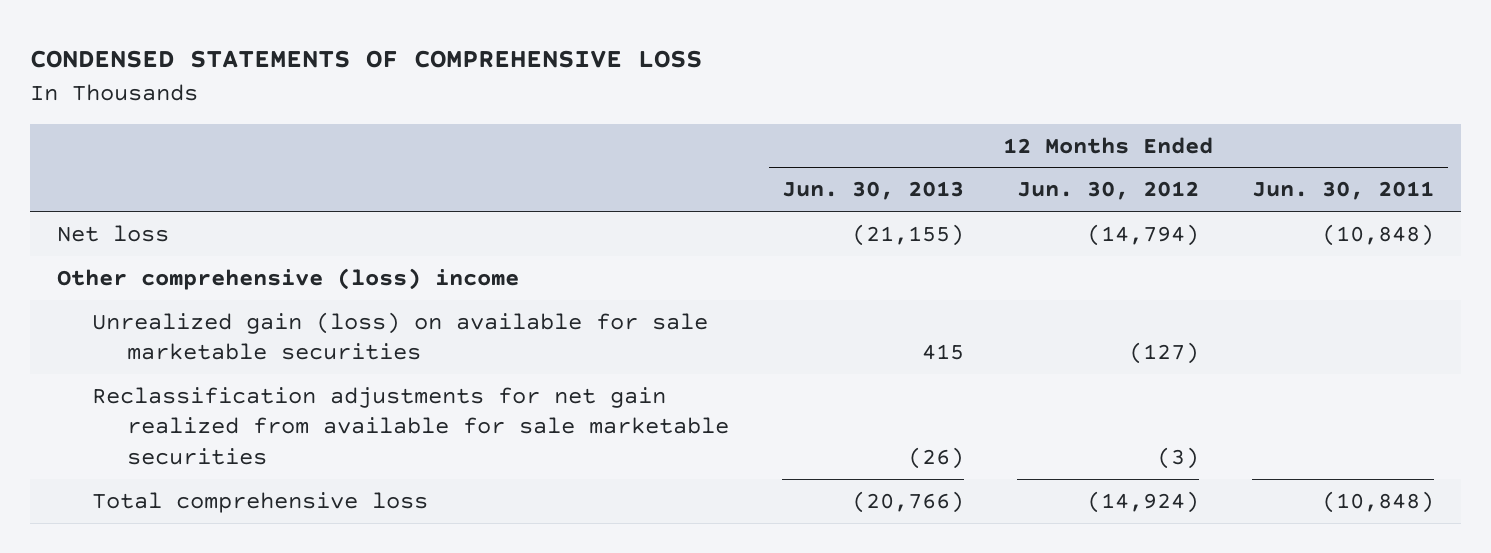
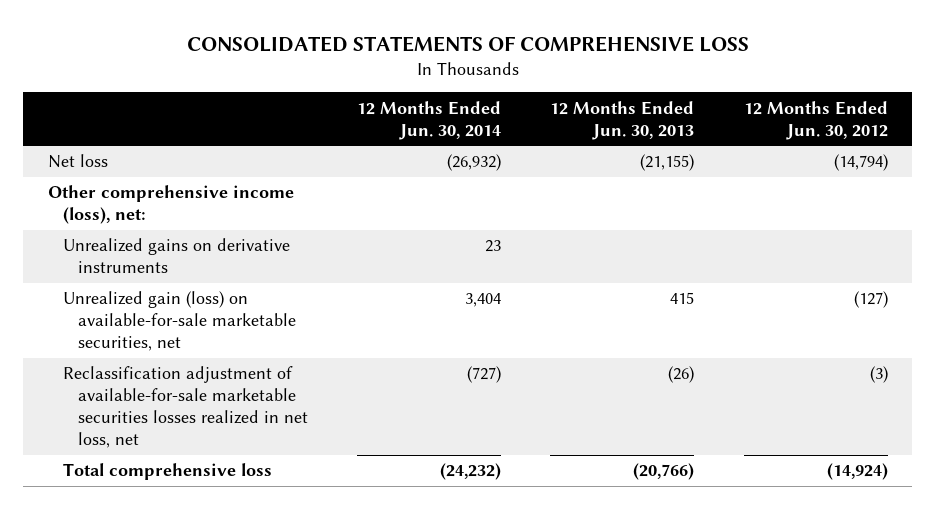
[30,50,703,69] CONDENSED STATEMENTS OF COMPREHENSIVE LOSS -> [186,35,749,52] CONSOLIDATED STATEMENTS OF COMPREHENSIVE LOSS
[1252,181,1435,201] Jun. 30, 2011 -> none
none -> [356,100,501,140] 12 Months Ended Jun. 30, 2014
[56,267,519,290] Other comprehensive (loss) income -> [47,185,294,225] Other comprehensive income (loss), net:
none -> [62,238,290,274] Unrealized gains on derivative instruments
[92,311,709,361] Unrealized gain (loss) on available for sale marketable securities -> [62,291,296,352] Unrealized gain (loss) on available-for-sale marketable securities, net
[92,386,730,466] Reclassification adjustments for net gain realized from available for sale marketable securities -> [62,366,308,448] Reclassification adjustment of available-for-sale marketable securities losses realized in net loss, net

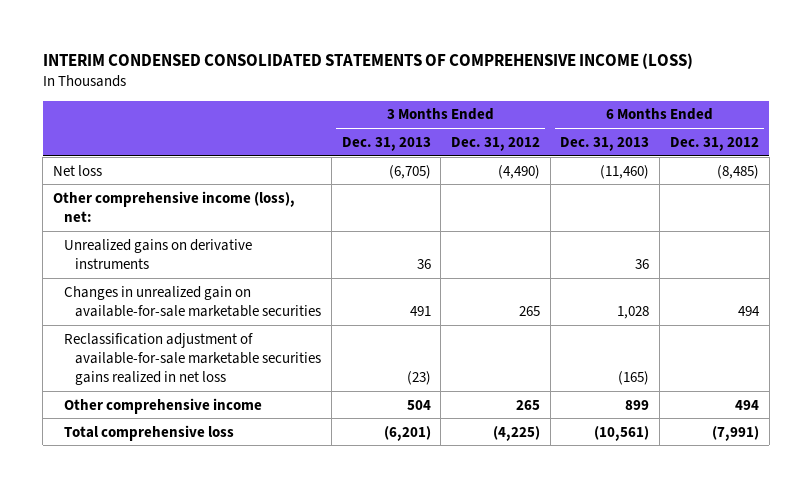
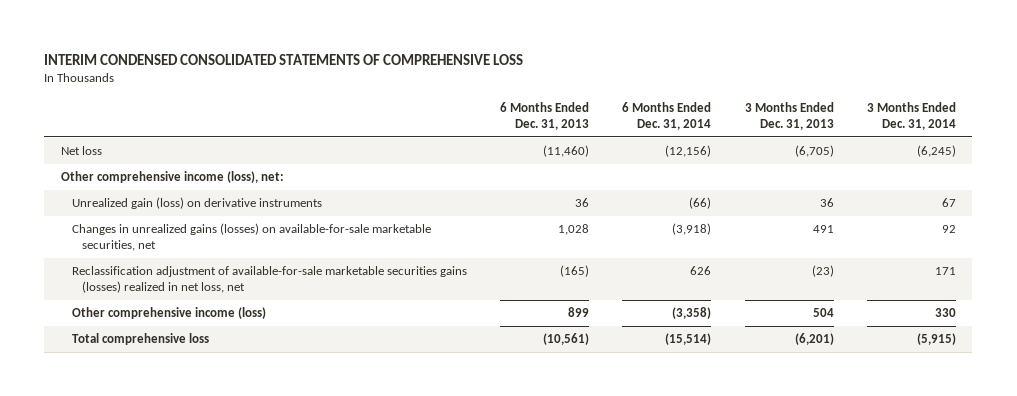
[42,52,693,69] INTERIM CONDENSED CONSOLIDATED STATEMENTS OF COMPREHENSIVE INCOME (LOSS) -> [44,53,524,65] INTERIM CONDENSED CONSOLIDATED STATEMENTS OF COMPREHENSIVE LOSS
[450,136,540,151] Dec. 31, 2012 -> none
[669,136,759,151] Dec. 31, 2012 -> none
none -> [622,101,712,131] 6 Months Ended Dec. 31, 2014
none -> [866,101,956,131] 3 Months Ended Dec. 31, 2014
[63,238,252,269] Unrealized gains on derivative instruments -> [71,196,322,209] Unrealized gain (loss) on derivative instruments
[63,285,322,317] Changes in unrealized gain on available-for-sale marketable securities -> [71,222,431,252] Changes in unrealized gains (losses) on available-for-sale marketable securities, net
[63,332,322,385] Reclassification adjustment of available-for-sale marketable securities gains realized in net loss -> [71,265,467,294] Reclassification adjustment of available-for-sale marketable securities gains (losses) realized in net loss, net
[63,397,262,414] Other comprehensive income -> [71,306,266,319] Other comprehensive income (loss)

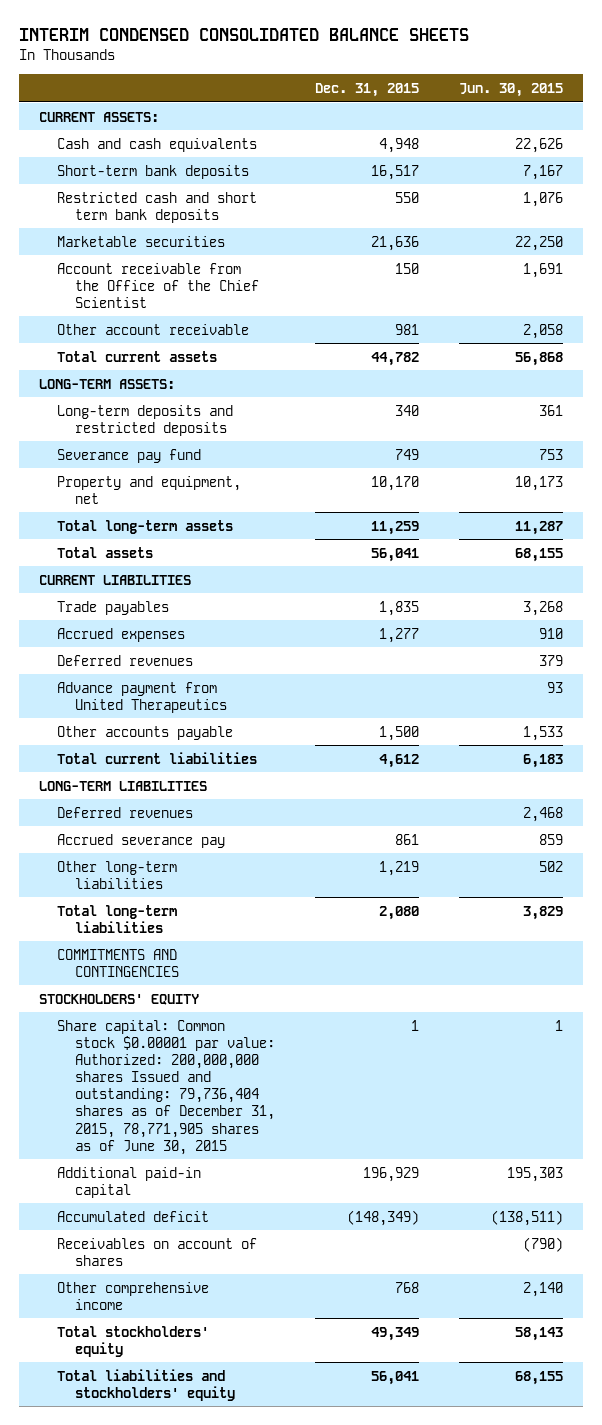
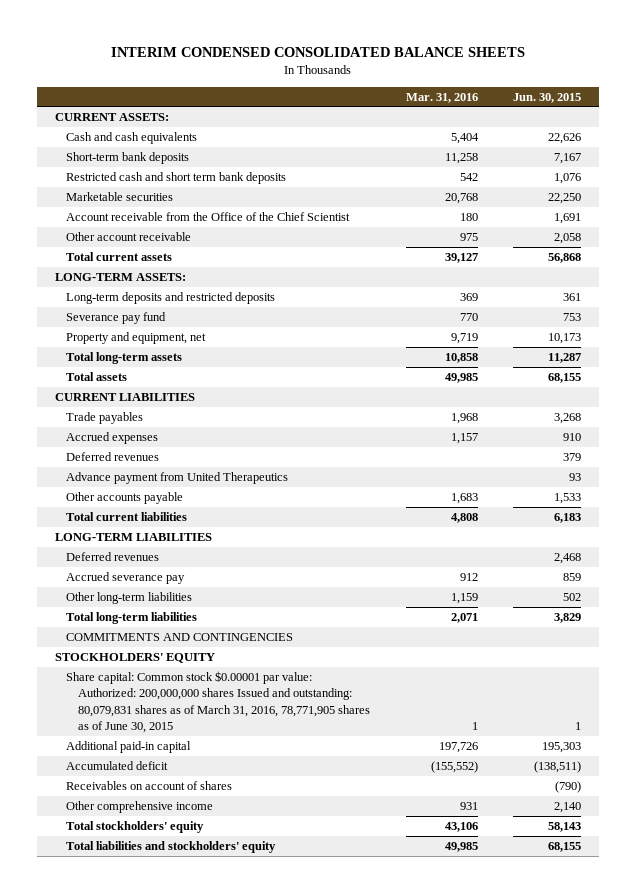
[314,82,419,97] Dec. 31, 2015 -> none
none -> [405,92,478,103] Mar. 31, 2016
[57,1019,276,1155] Share capital: Common stock $0.00001 par value: Authorized: 200,000,000 shares Issued and outstanding: 79,736,404 shares as of December 31, 2015, 78,771,905 shares as of June 30, 2015 -> [66,670,371,734] Share capital: Common stock $0.00001 par value: Authorized: 200,000,000 shares Issued and outstanding: 80,079,831 shares as of March 31, 2016, 78,771,905 shares as of June 30, 2015

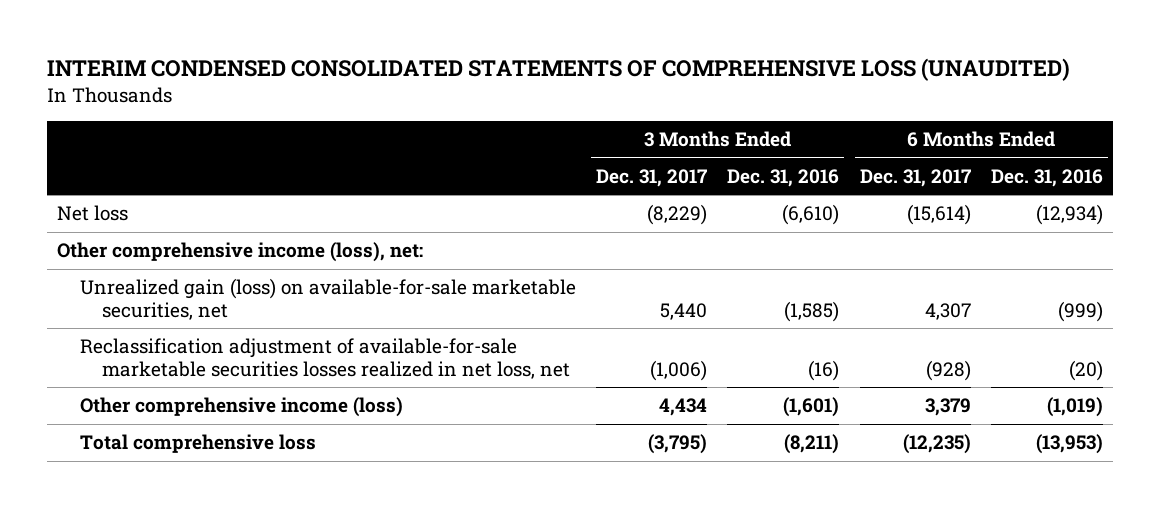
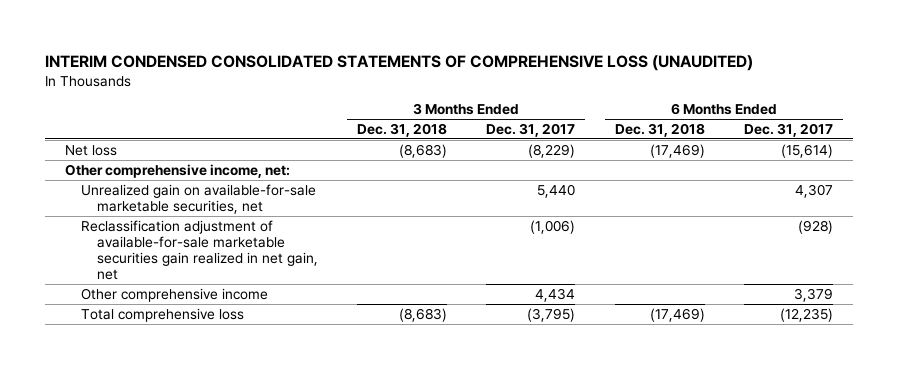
[727,168,840,187] Dec. 31, 2016 -> none
[991,168,1104,187] Dec. 31, 2016 -> none
none -> [356,123,447,138] Dec. 31, 2018
none -> [614,123,705,138] Dec. 31, 2018
[57,242,424,263] Other comprehensive income (loss), net: -> [64,163,290,178] Other comprehensive income, net:
[79,278,576,320] Unrealized gain (loss) on available-for-sale marketable securities, net -> [80,183,316,214] Unrealized gain on available-for-sale marketable securities, net
[79,338,571,379] Reclassification adjustment of available-for-sale marketable securities losses realized in net loss, net -> [80,219,318,281] Reclassification adjustment of available-for-sale marketable securities gain realized in net gain, net
[79,397,403,418] Other comprehensive income (loss) -> [80,287,268,302] Other comprehensive income

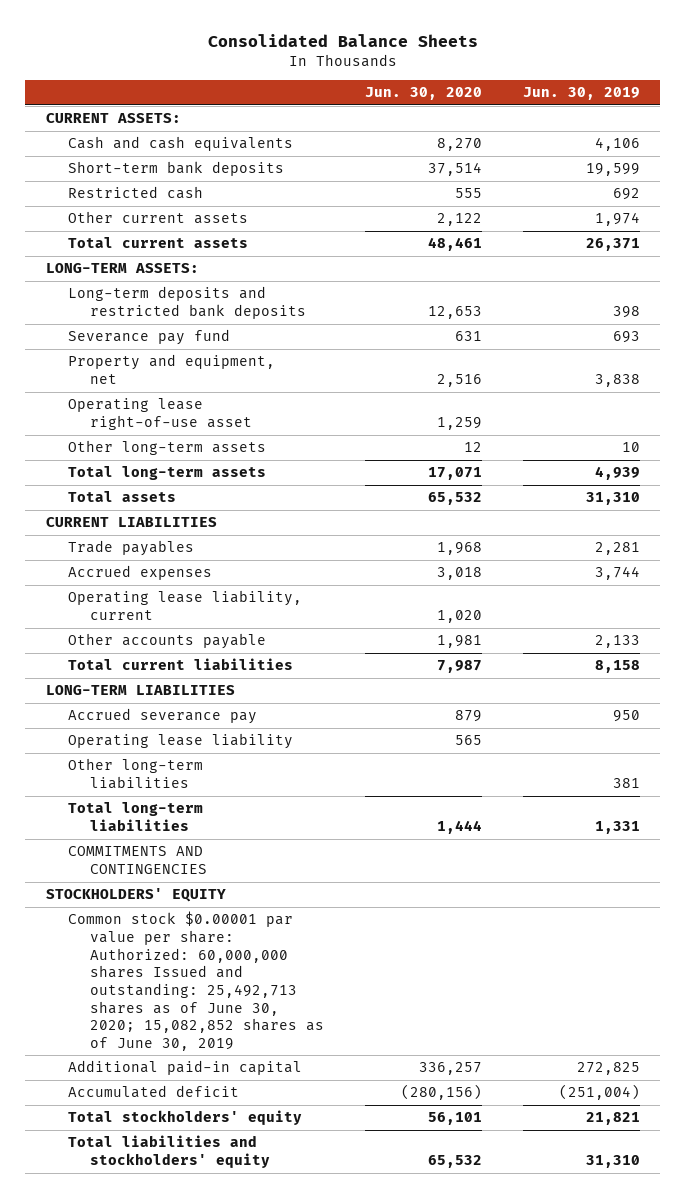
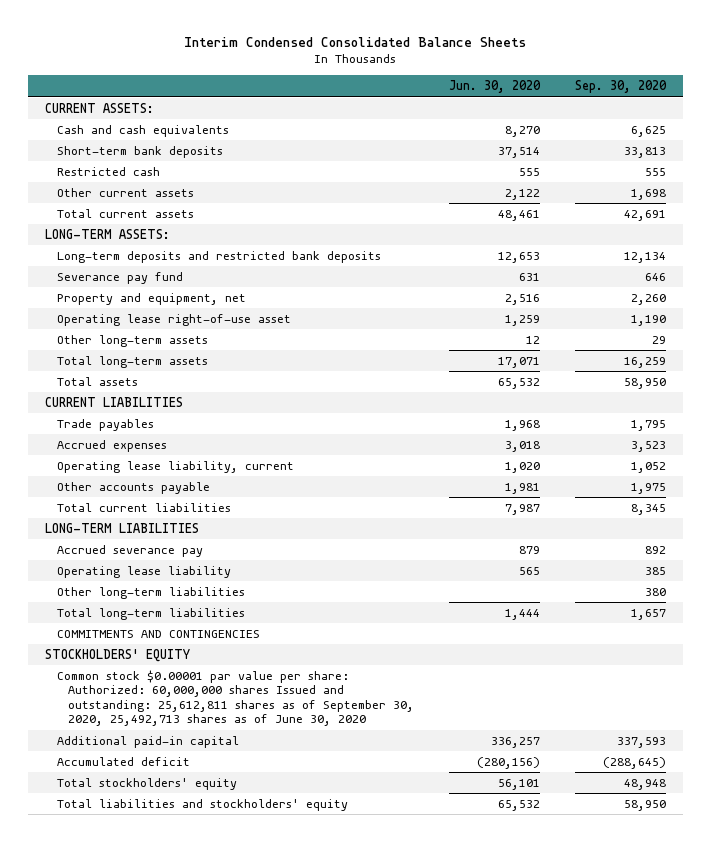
[207,33,478,47] Consolidated Balance Sheets -> [184,36,527,47] Interim Condensed Consolidated Balance Sheets
[522,87,640,101] Jun. 30, 2019 -> none
none -> [574,80,667,94] Sep. 30, 2020
[67,911,325,1051] Common stock $0.00001 par value per share: Authorized: 60,000,000 shares Issued and outstanding: 25,492,713 shares as of June 30, 2020; 15,082,852 shares as of June 30, 2019 -> [56,669,415,727] Common stock $0.00001 par value per share: Authorized: 60,000,000 shares Issued and outstanding: 25,612,811 shares as of September 30, 2020, 25,492,713 shares as of June 30, 2020

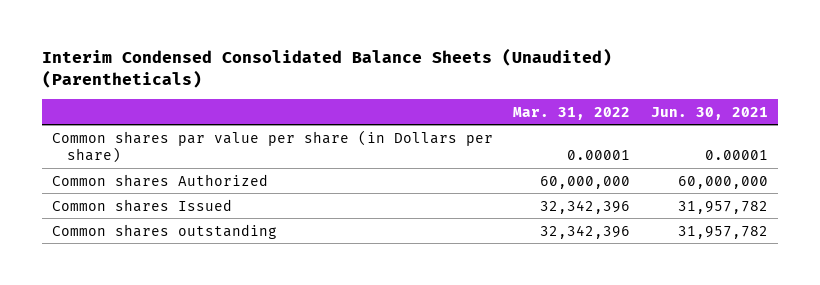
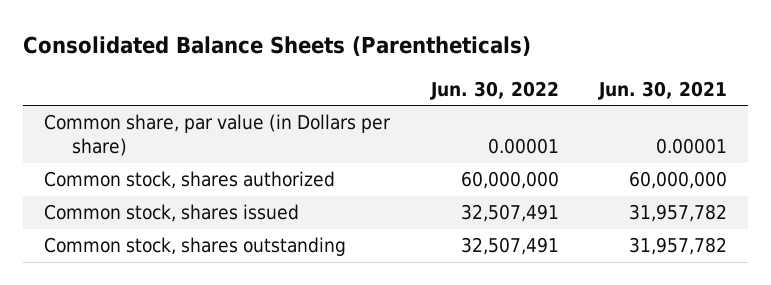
[41,48,612,89] Interim Condensed Consolidated Balance Sheets (Unaudited) (Parentheticals) -> [23,36,532,57] Consolidated Balance Sheets (Parentheticals)
[513,106,631,120] Mar. 31, 2022 -> none
none -> [429,80,559,100] Jun. 30, 2022
[51,129,493,163] Common shares par value per share (in Dollars per share) -> [43,114,391,157] Common share, par value (in Dollars per share)
[51,173,268,187] Common shares Authorized -> [43,171,335,190] Common stock, shares authorized
[51,198,232,212] Common shares Issued -> [43,204,299,223] Common stock, shares issued
[51,223,277,239] Common shares outstanding -> [43,237,346,257] Common stock, shares outstanding

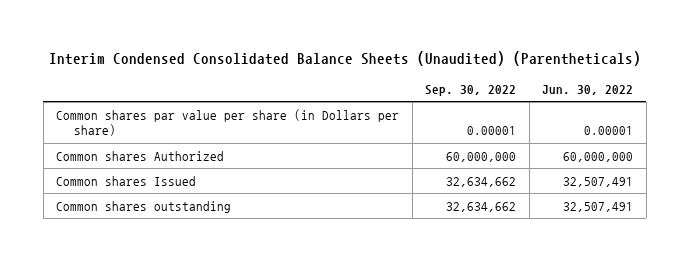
[23,36,532,57] Consolidated Balance Sheets (Parentheticals) -> [48,51,641,67] Interim Condensed Consolidated Balance Sheets (Unaudited) (Parentheticals)
[598,80,728,100] Jun. 30, 2021 -> none
none -> [425,84,517,96] Sep. 30, 2022
[43,114,391,157] Common share, par value (in Dollars per share) -> [56,108,400,137] Common shares par value per share (in Dollars per share)
[43,171,335,190] Common stock, shares authorized -> [56,150,225,161] Common shares Authorized
[43,204,299,223] Common stock, shares issued -> [56,175,197,186] Common shares Issued
[43,237,346,257] Common stock, shares outstanding -> [56,200,232,213] Common shares outstanding

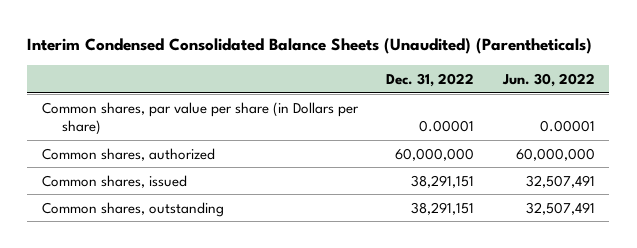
[425,84,517,96] Sep. 30, 2022 -> none
none -> [386,72,475,87] Dec. 31, 2022
[56,108,400,137] Common shares par value per share (in Dollars per share) -> [41,101,359,136] Common shares, par value per share (in Dollars per share)
[56,150,225,161] Common shares Authorized -> [41,147,215,161] Common shares, authorized
[56,175,197,186] Common shares Issued -> [41,174,187,188] Common shares, issued
[56,200,232,213] Common shares outstanding -> [41,201,224,217] Common shares, outstanding

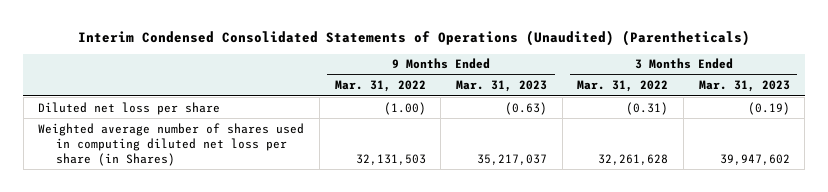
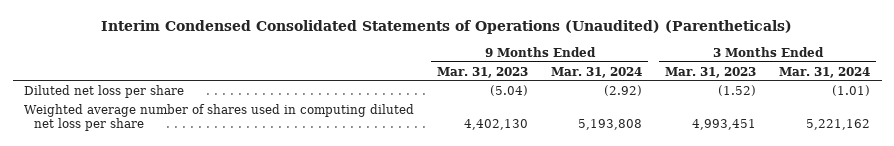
[334,80,426,93] Mar. 31, 2022 -> none
[577,80,669,93] Mar. 31, 2022 -> none
none -> [551,66,643,78] Mar. 31, 2024
none -> [779,66,871,78] Mar. 31, 2024
[505,101,548,115] (0.63) -> [490,84,529,96] (5.04)
[747,101,790,115] (0.19) -> [718,84,757,96] (1.52)
[38,122,305,166] Weighted average number of shares used in computing diluted net loss per share (in Shares) -> [24,103,415,131] Weighted average number of shares used in computing diluted net loss per share
[477,153,548,165] 35,217,037 -> [464,118,529,130] 4,402,130
[719,153,790,165] 39,947,602 -> [692,118,757,130] 4,993,451

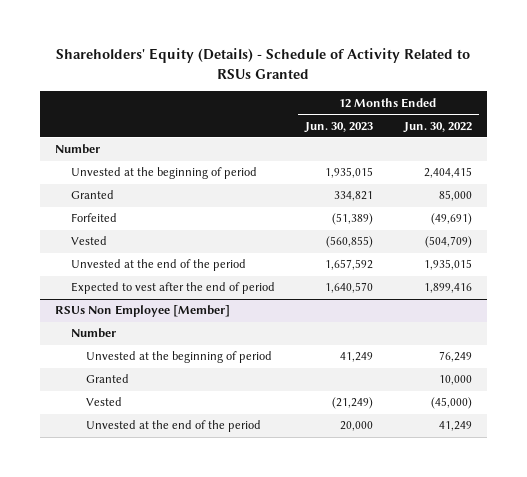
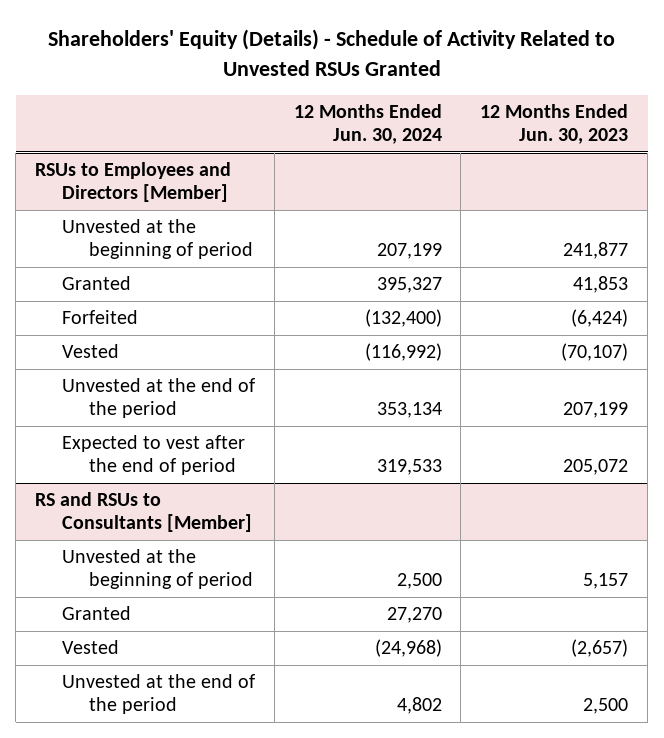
[56,48,471,79] Shareholders' Equity (Details) - Schedule of Activity Related to RSUs Granted -> [47,28,615,76] Shareholders' Equity (Details) - Schedule of Activity Related to Unvested RSUs Granted
[402,121,472,133] Jun. 30, 2022 -> none
none -> [293,104,442,145] 12 Months Ended Jun. 30, 2024
[55,144,101,155] Number -> none
[55,305,231,318] RSUs Non Employee [Member] -> none
[70,328,116,339] Number -> none
none -> [35,162,232,202] RSUs to Employees and Directors [Member]
[325,167,374,179] 1,935,015 -> [563,241,629,259] 241,877
[334,191,374,202] 334,821 -> [573,276,629,294] 41,853
[332,213,374,226] (51,389) -> [571,309,629,328] (6,424)
[326,236,374,249] (560,855) -> [561,343,629,362] (70,107)
[325,259,374,271] 1,657,592 -> [563,401,629,418] 207,199
[325,282,374,294] 1,640,570 -> [563,458,629,475] 205,072
none -> [35,492,252,532] RS and RSUs to Consultants [Member]
[340,352,374,363] 41,249 -> [583,572,629,589] 5,157
[332,397,374,410] (21,249) -> [571,639,629,658] (2,657)
[340,421,374,432] 20,000 -> [583,697,629,714] 2,500

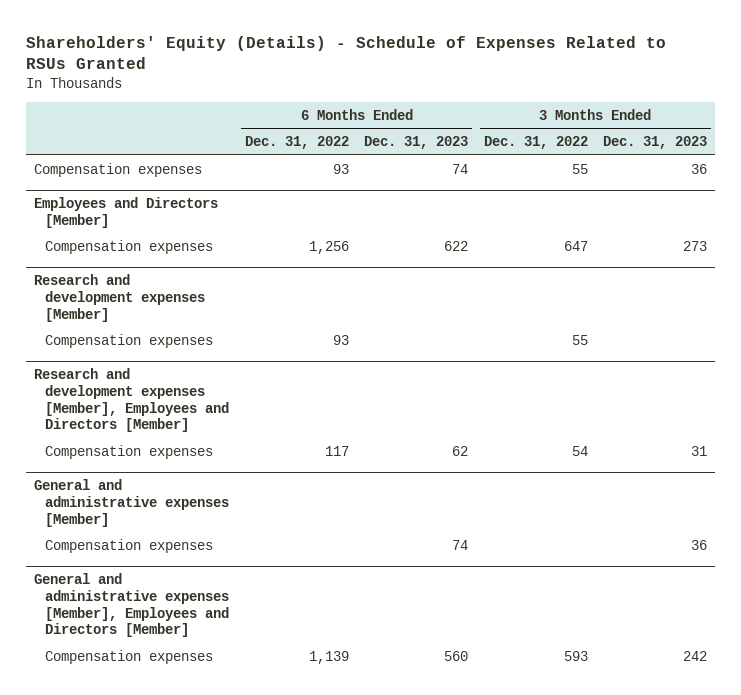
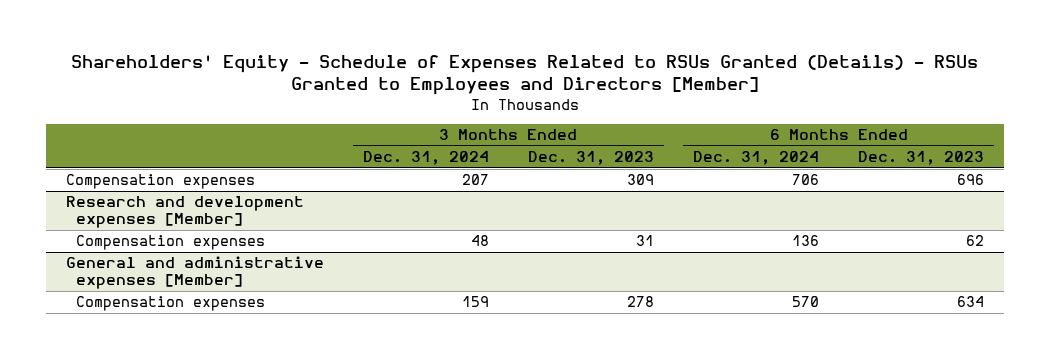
[26,35,667,70] Shareholders' Equity (Details) - Schedule of Expenses Related to RSUs Granted -> [71,55,979,96] Shareholders' Equity - Schedule of Expenses Related to RSUs Granted (Details) - RSUs Granted to Employees and Directors [Member]
[244,136,349,150] Dec. 31, 2022 -> none
[483,136,588,150] Dec. 31, 2022 -> none
none -> [362,151,489,166] Dec. 31, 2024
none -> [693,151,820,166] Dec. 31, 2024
[34,197,219,228] Employees and Directors [Member] -> none
[45,239,214,254] Compensation expenses -> none
[452,163,469,174] 74 -> [957,174,985,186] 696
[691,163,708,174] 36 -> [627,174,655,186] 309
[45,333,214,348] Compensation expenses -> none
[34,368,230,433] Research and development expenses [Member], Employees and Directors [Member] -> none
[34,573,230,638] General and administrative expenses [Member], Employees and Directors [Member] -> none
[45,649,214,664] Compensation expenses -> none
[452,539,469,550] 74 -> [957,296,985,308] 634
[691,539,708,550] 36 -> [627,296,655,308] 278

